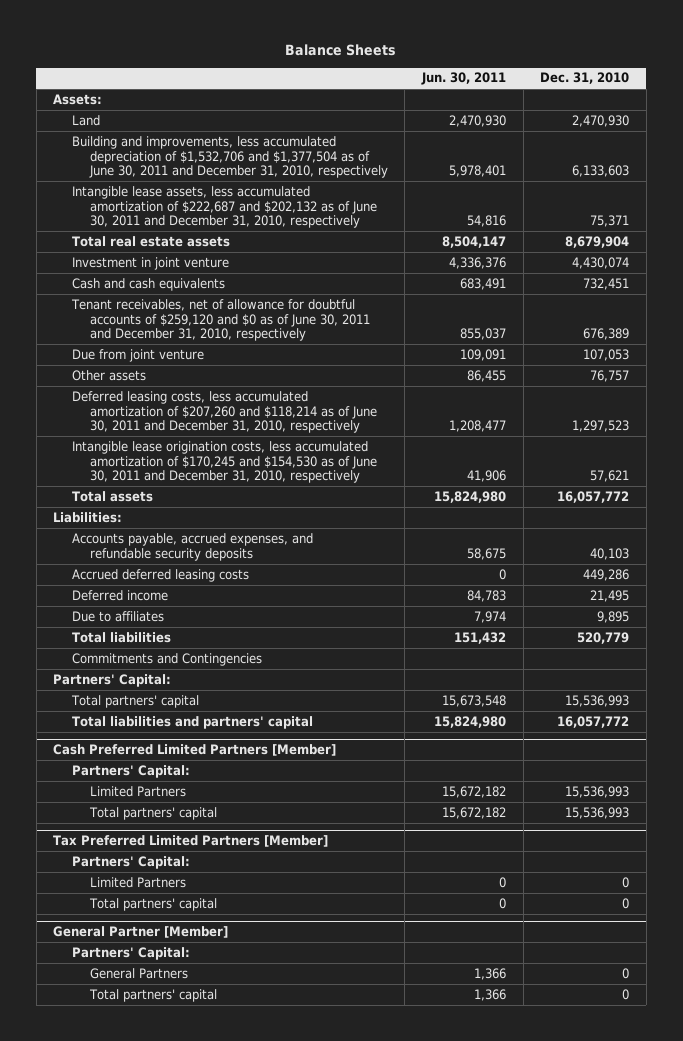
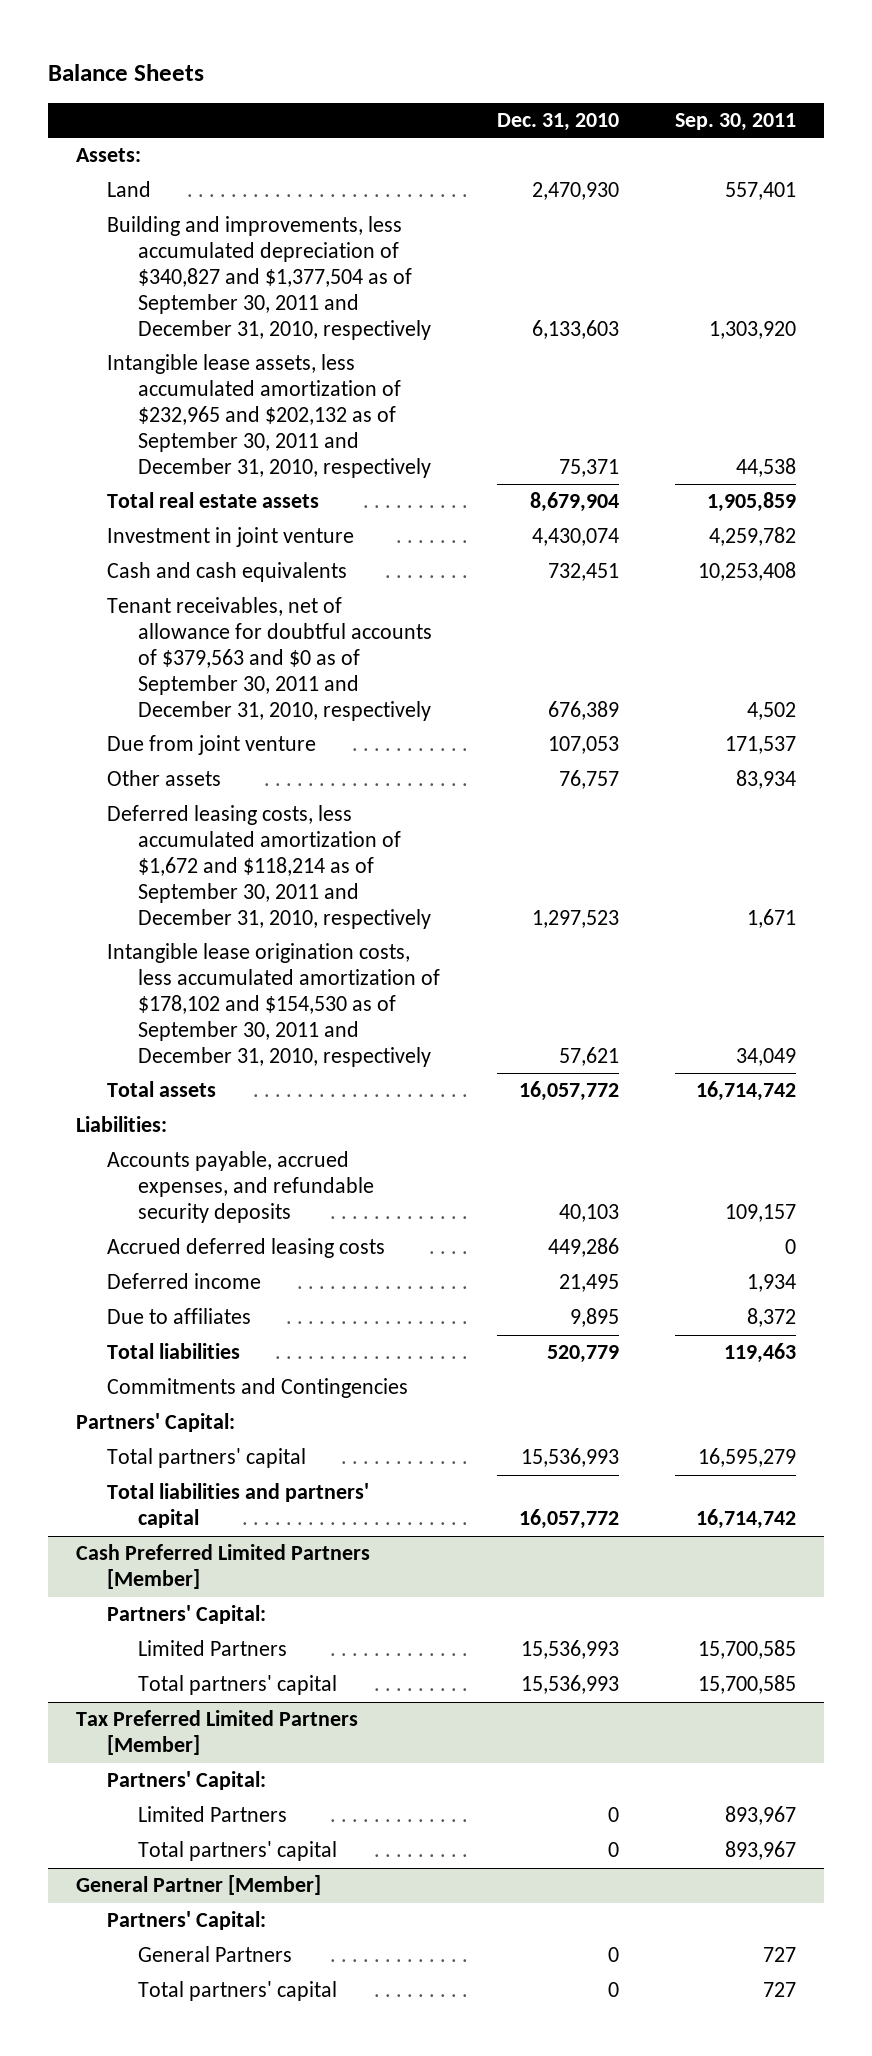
[421,72,507,86] Jun. 30, 2011 -> none
none -> [675,113,797,132] Sep. 30, 2011
[71,135,388,179] Building and improvements, less accumulated depreciation of $1,532,706 and $1,377,504 as of June 30, 2011 and December 31, 2010, respectively -> [107,216,432,341] Building and improvements, less accumulated depreciation of $340,827 and $1,377,504 as of September 30, 2011 and December 31, 2010, respectively
[71,185,377,229] Intangible lease assets, less accumulated amortization of $222,687 and $202,132 as of June 30, 2011 and December 31, 2010, respectively -> [107,354,432,479] Intangible lease assets, less accumulated amortization of $232,965 and $202,132 as of September 30, 2011 and December 31, 2010, respectively
[70,298,370,342] Tenant receivables, net of allowance for doubtful accounts of $259,120 and $0 as of June 30, 2011 and December 31, 2010, respectively -> [107,597,433,722] Tenant receivables, net of allowance for doubtful accounts of $379,563 and $0 as of September 30, 2011 and December 31, 2010, respectively
[71,390,377,434] Deferred leasing costs, less accumulated amortization of $207,260 and $118,214 as of June 30, 2011 and December 31, 2010, respectively -> [107,805,432,930] Deferred leasing costs, less accumulated amortization of $1,672 and $118,214 as of September 30, 2011 and December 31, 2010, respectively
[71,440,377,484] Intangible lease origination costs, less accumulated amortization of $170,245 and $154,530 as of June 30, 2011 and December 31, 2010, respectively -> [107,943,441,1068] Intangible lease origination costs, less accumulated amortization of $178,102 and $154,530 as of September 30, 2011 and December 31, 2010, respectively

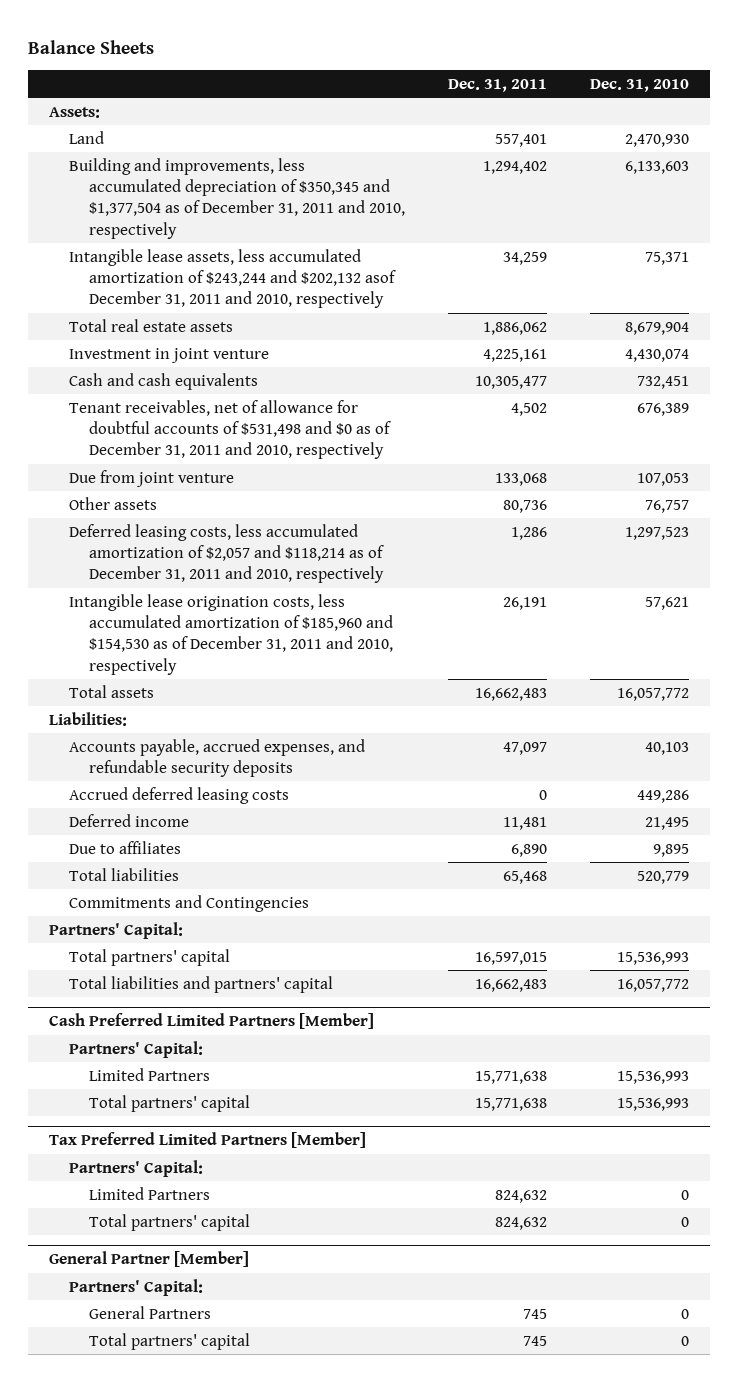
[675,113,797,132] Sep. 30, 2011 -> none
none -> [447,79,547,93] Dec. 31, 2011
[107,216,432,341] Building and improvements, less accumulated depreciation of $340,827 and $1,377,504 as of September 30, 2011 and December 31, 2010, respectively -> [69,157,405,239] Building and improvements, less accumulated depreciation of $350,345 and $1,377,504 as of December 31, 2011 and 2010, respectively
[107,354,432,479] Intangible lease assets, less accumulated amortization of $232,965 and $202,132 as of September 30, 2011 and December 31, 2010, respectively -> [69,248,396,309] Intangible lease assets, less accumulated amortization of $243,244 and $202,132 asof December 31, 2011 and 2010, respectively
[107,597,433,722] Tenant receivables, net of allowance for doubtful accounts of $379,563 and $0 as of September 30, 2011 and December 31, 2010, respectively -> [69,399,391,460] Tenant receivables, net of allowance for doubtful accounts of $531,498 and $0 as of December 31, 2011 and 2010, respectively
[107,805,432,930] Deferred leasing costs, less accumulated amortization of $1,672 and $118,214 as of September 30, 2011 and December 31, 2010, respectively -> [69,523,384,584] Deferred leasing costs, less accumulated amortization of $2,057 and $118,214 as of December 31, 2011 and 2010, respectively
[107,943,441,1068] Intangible lease origination costs, less accumulated amortization of $178,102 and $154,530 as of September 30, 2011 and December 31, 2010, respectively -> [69,593,393,675] Intangible lease origination costs, less accumulated amortization of $185,960 and $154,530 as of December 31, 2011 and 2010, respectively

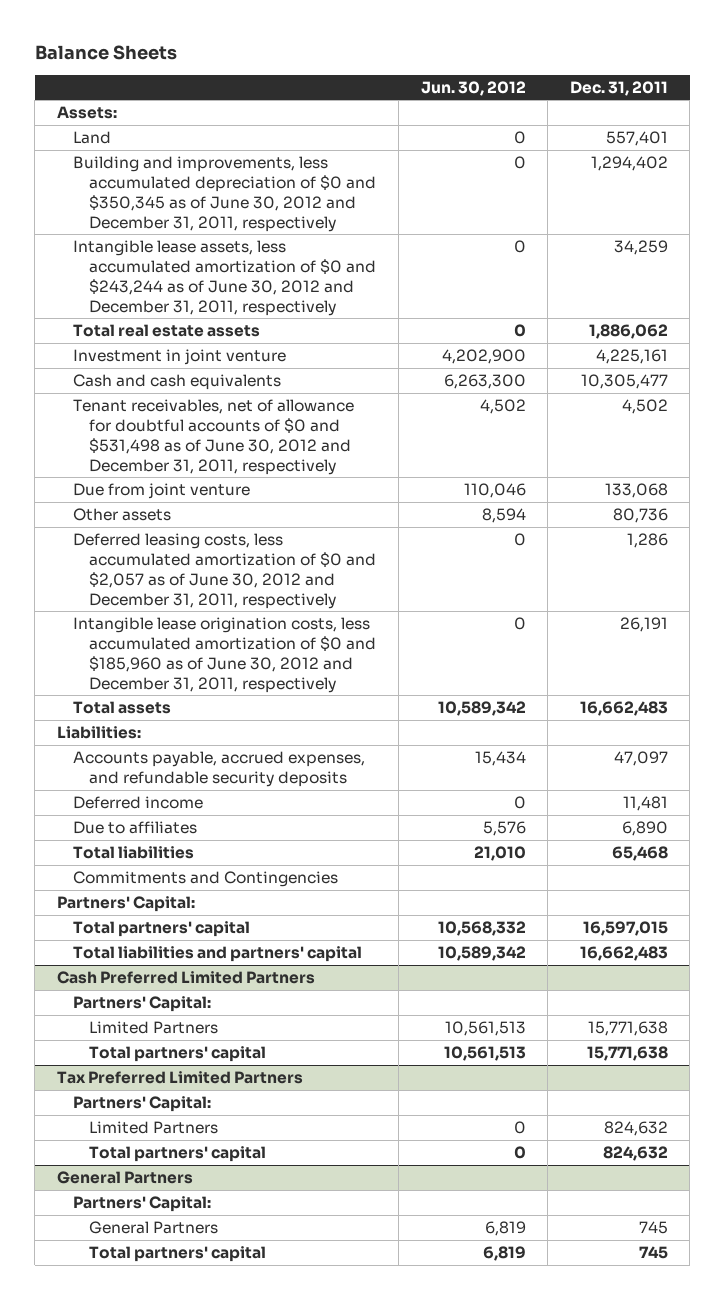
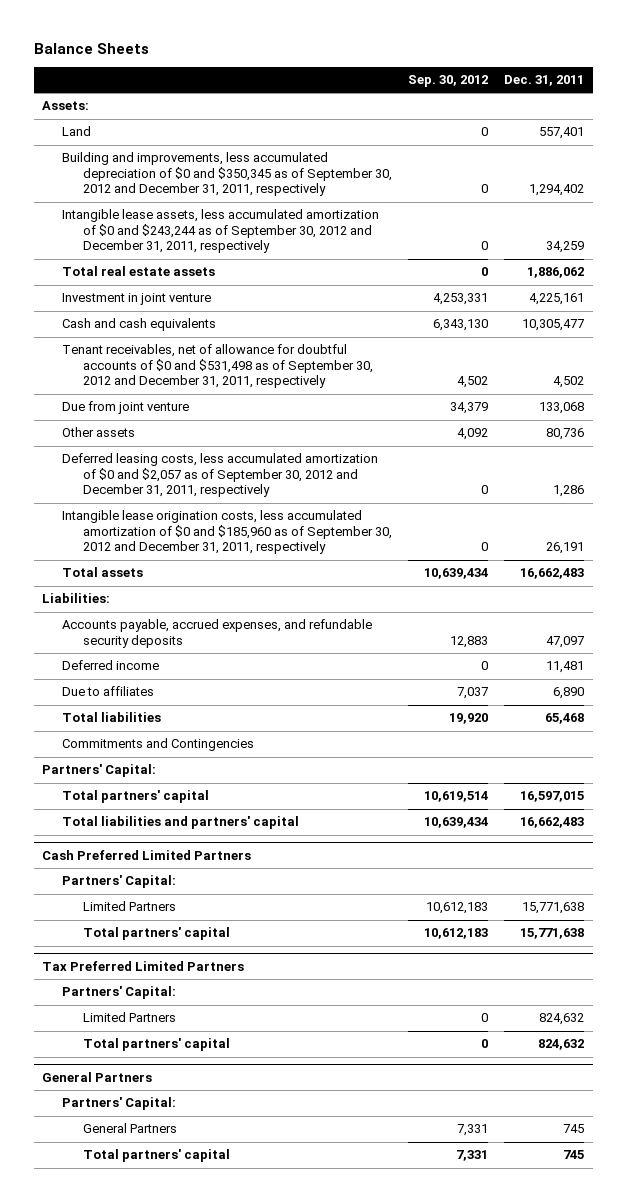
[420,80,526,96] Jun. 30, 2012 -> none
none -> [408,75,489,88] Sep. 30, 2012
[73,156,377,232] Building and improvements, less accumulated depreciation of $0 and $350,345 as of June 30, 2012 and December 31, 2011, respectively -> [62,152,392,197] Building and improvements, less accumulated depreciation of $0 and $350,345 as of September 30, 2012 and December 31, 2011, respectively
[73,240,377,316] Intangible lease assets, less accumulated amortization of $0 and $243,244 as of June 30, 2012 and December 31, 2011, respectively -> [62,209,380,254] Intangible lease assets, less accumulated amortization of $0 and $243,244 as of September 30, 2012 and December 31, 2011, respectively
[73,399,355,475] Tenant receivables, net of allowance for doubtful accounts of $0 and $531,498 as of June 30, 2012 and December 31, 2011, respectively -> [62,344,373,389] Tenant receivables, net of allowance for doubtful accounts of $0 and $531,498 as of September 30, 2012 and December 31, 2011, respectively
[73,533,377,609] Deferred leasing costs, less accumulated amortization of $0 and $2,057 as of June 30, 2012 and December 31, 2011, respectively -> [62,453,379,498] Deferred leasing costs, less accumulated amortization of $0 and $2,057 as of September 30, 2012 and December 31, 2011, respectively
[73,617,377,693] Intangible lease origination costs, less accumulated amortization of $0 and $185,960 as of June 30, 2012 and December 31, 2011, respectively -> [62,510,392,555] Intangible lease origination costs, less accumulated amortization of $0 and $185,960 as of September 30, 2012 and December 31, 2011, respectively

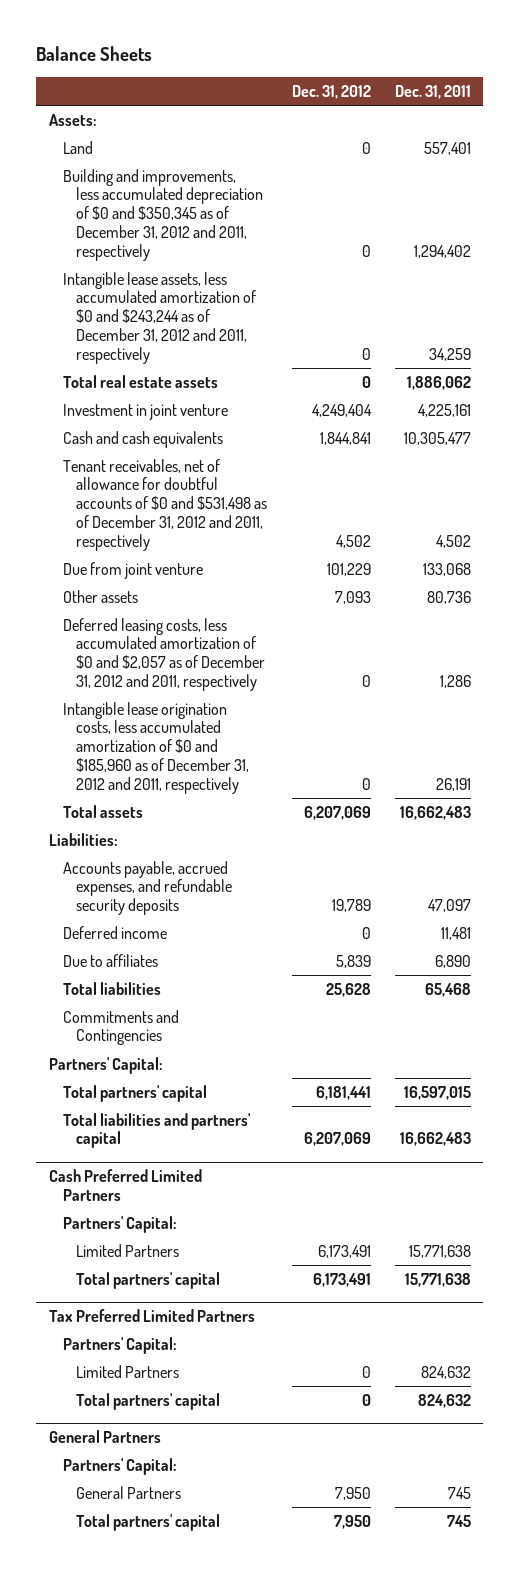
[408,75,489,88] Sep. 30, 2012 -> none
none -> [291,85,371,100] Dec. 31, 2012
[62,152,392,197] Building and improvements, less accumulated depreciation of $0 and $350,345 as of September 30, 2012 and December 31, 2011, respectively -> [62,168,264,261] Building and improvements, less accumulated depreciation of $0 and $350,345 as of December 31, 2012 and 2011, respectively
[62,209,380,254] Intangible lease assets, less accumulated amortization of $0 and $243,244 as of September 30, 2012 and December 31, 2011, respectively -> [62,271,257,364] Intangible lease assets, less accumulated amortization of $0 and $243,244 as of December 31, 2012 and 2011, respectively
[62,344,373,389] Tenant receivables, net of allowance for doubtful accounts of $0 and $531,498 as of September 30, 2012 and December 31, 2011, respectively -> [62,458,268,551] Tenant receivables, net of allowance for doubtful accounts of $0 and $531,498 as of December 31, 2012 and 2011, respectively
[62,453,379,498] Deferred leasing costs, less accumulated amortization of $0 and $2,057 as of September 30, 2012 and December 31, 2011, respectively -> [62,617,266,691] Deferred leasing costs, less accumulated amortization of $0 and $2,057 as of December 31, 2012 and 2011, respectively
[62,510,392,555] Intangible lease origination costs, less accumulated amortization of $0 and $185,960 as of September 30, 2012 and December 31, 2011, respectively -> [62,701,250,794] Intangible lease origination costs, less accumulated amortization of $0 and $185,960 as of December 31, 2012 and 2011, respectively

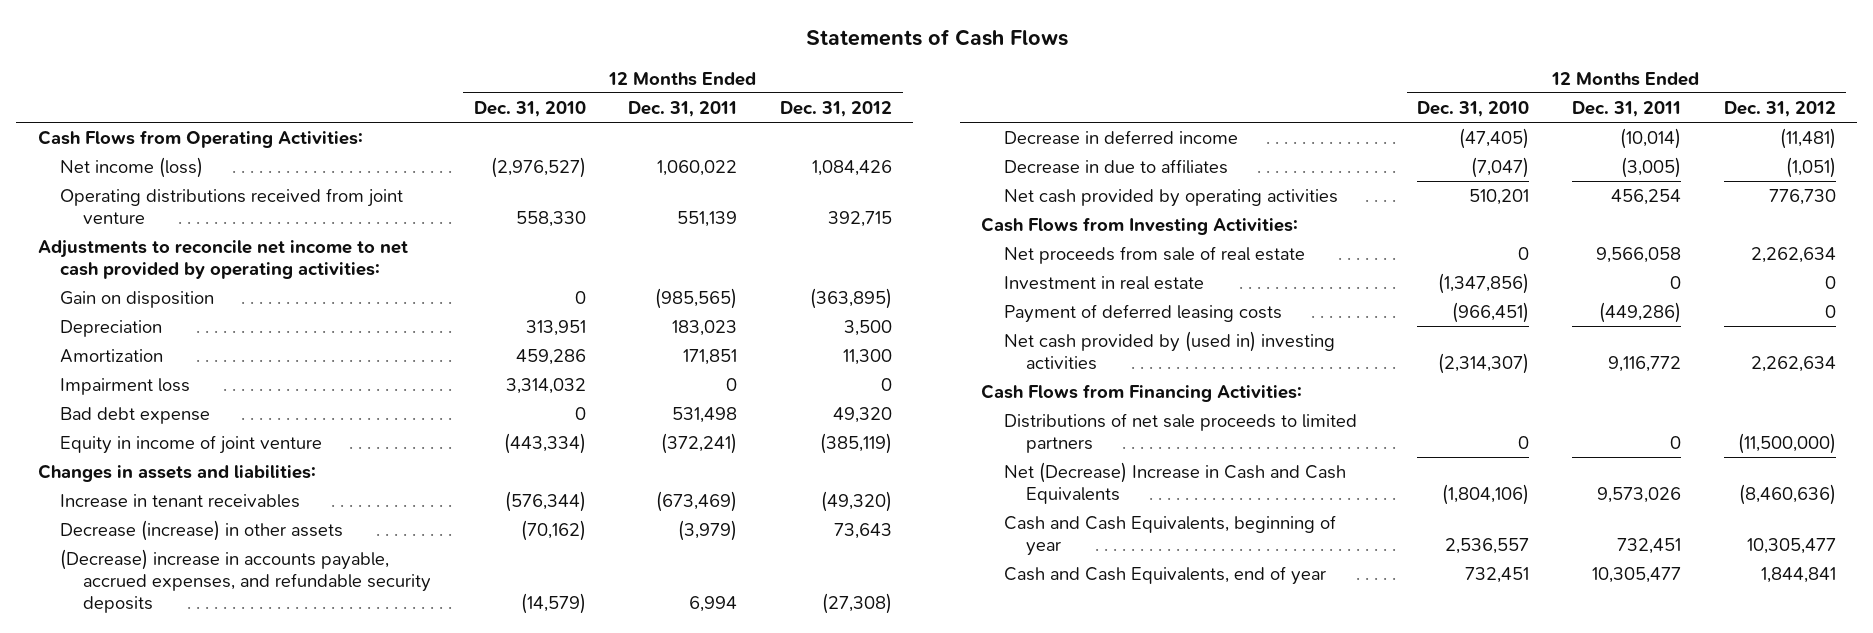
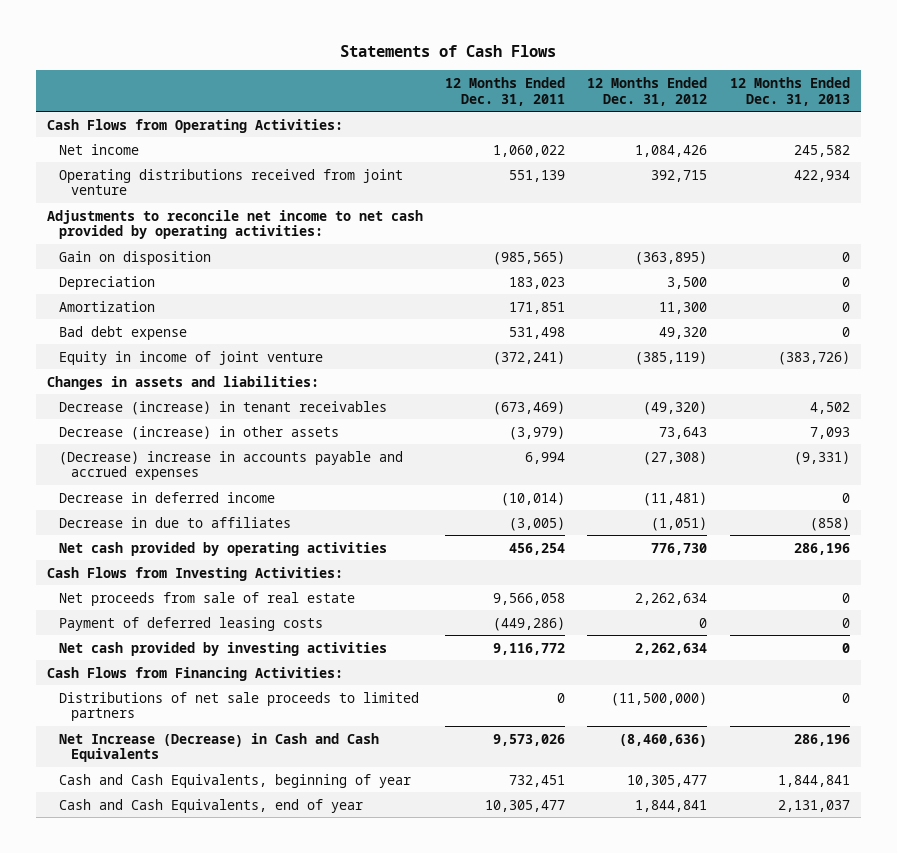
[473,100,586,117] Dec. 31, 2010 -> none
none -> [729,77,850,106] 12 Months Ended Dec. 31, 2013
[60,156,204,178] Net income (loss) -> [59,143,140,155] Net income
[60,377,191,395] Impairment loss -> none
[60,493,301,508] Increase in tenant receivables -> [59,400,388,415] Decrease (increase) in tenant receivables
[60,548,431,613] (Decrease) increase in accounts payable, accrued expenses, and refundable security deposits -> [59,450,404,481] (Decrease) increase in accounts payable and accrued expenses
[1003,275,1204,290] Investment in real estate -> none
[1003,330,1335,370] Net cash provided by (used in) investing activities -> [59,641,388,656] Net cash provided by investing activities
[1003,461,1346,504] Net (Decrease) Increase in Cash and Cash Equivalents -> [59,732,380,763] Net Increase (Decrease) in Cash and Cash Equivalents

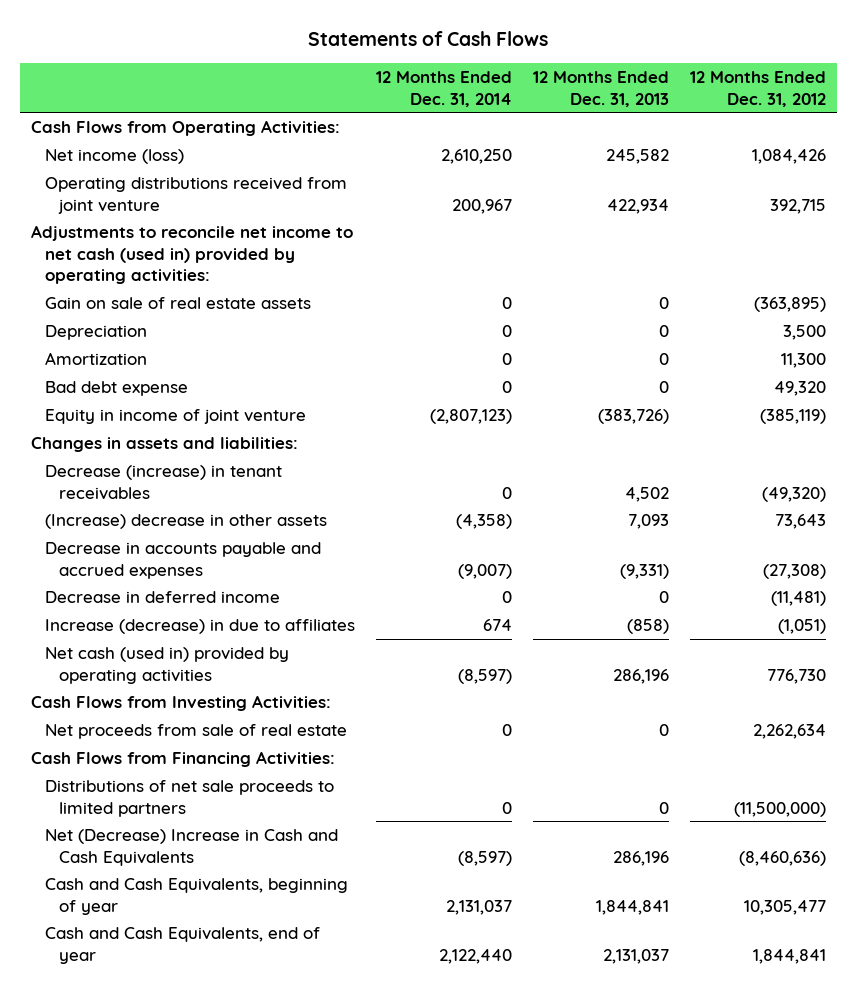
[445,77,566,106] 12 Months Ended Dec. 31, 2011 -> none
none -> [376,70,513,107] 12 Months Ended Dec. 31, 2014
[59,143,140,155] Net income -> [44,148,184,164] Net income (loss)
[46,209,423,240] Adjustments to reconcile net income to net cash provided by operating activities: -> [30,224,353,285] Adjustments to reconcile net income to net cash (used in) provided by operating activities:
[59,250,212,265] Gain on disposition -> [44,296,311,309] Gain on sale of real estate assets
[59,425,340,440] Decrease (increase) in other assets -> [44,513,327,529] (Increase) decrease in other assets
[59,450,404,481] (Decrease) increase in accounts payable and accrued expenses -> [44,541,321,579] Decrease in accounts payable and accrued expenses
[59,516,292,528] Decrease in due to affiliates -> [44,618,355,634] Increase (decrease) in due to affiliates
[59,541,388,556] Net cash provided by operating activities -> [44,646,289,684] Net cash (used in) provided by operating activities
[59,616,324,631] Payment of deferred leasing costs -> none
[59,641,388,656] Net cash provided by investing activities -> none
[59,732,380,763] Net Increase (Decrease) in Cash and Cash Equivalents -> [44,828,338,866] Net (Decrease) Increase in Cash and Cash Equivalents

